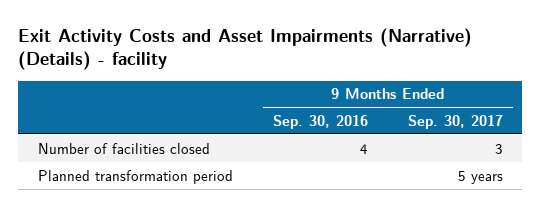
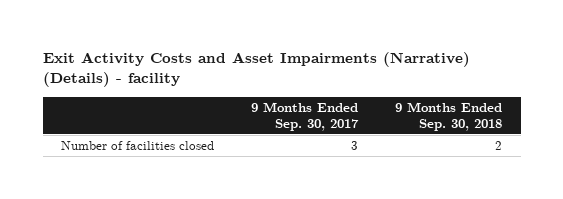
[272,114,368,129] Sep. 30, 2016 -> none
none -> [395,101,503,132] 9 Months Ended Sep. 30, 2018
[37,169,233,184] Planned transformation period -> none

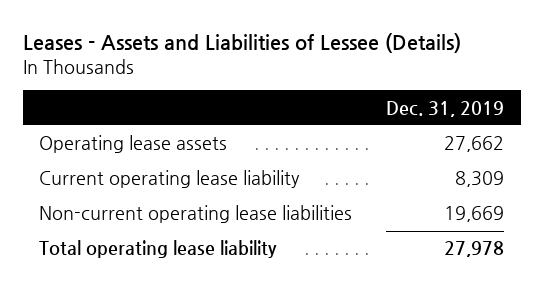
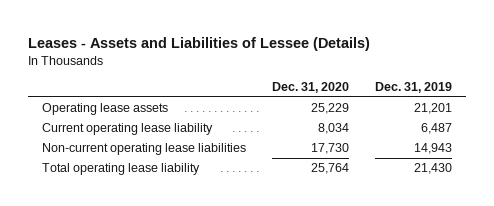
none -> [271,82,349,94] Dec. 31, 2020
[444,136,505,153] 27,662 -> [414,103,453,115] 21,201
[455,171,505,188] 8,309 -> [421,123,453,135] 6,487
[444,206,505,223] 19,669 -> [414,143,453,155] 14,943
[444,241,505,258] 27,978 -> [414,163,453,175] 21,430

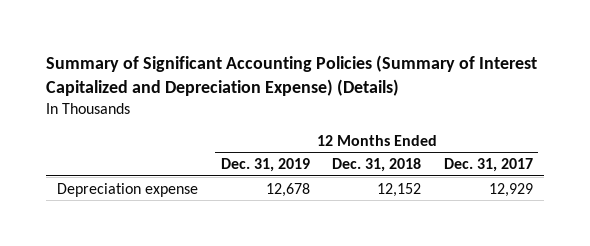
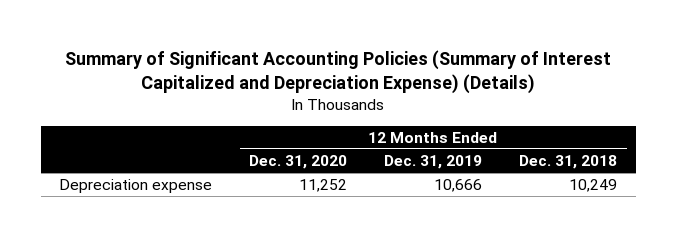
[443,157,533,172] Dec. 31, 2017 -> none
none -> [249,155,348,170] Dec. 31, 2020
[265,182,310,197] 12,678 -> [434,179,483,193] 10,666
[377,182,422,197] 12,152 -> [569,179,618,193] 10,249

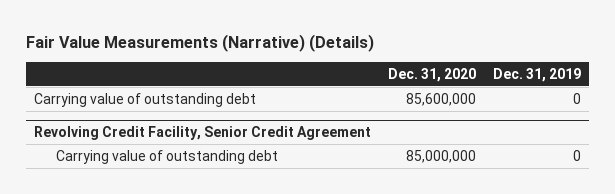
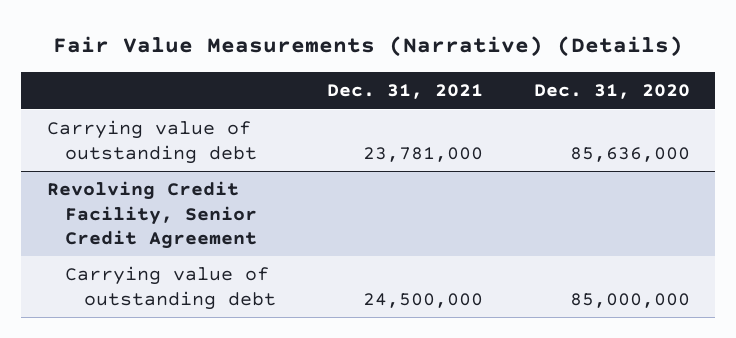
[492,67,581,82] Dec. 31, 2019 -> none
none -> [326,84,483,100] Dec. 31, 2021
[406,92,477,106] 85,600,000 -> [569,146,690,162] 85,636,000

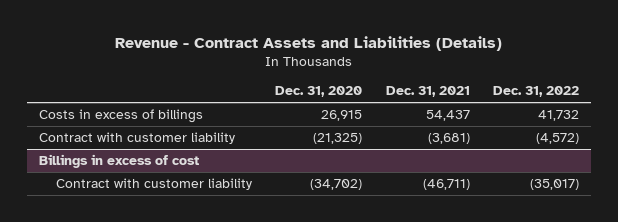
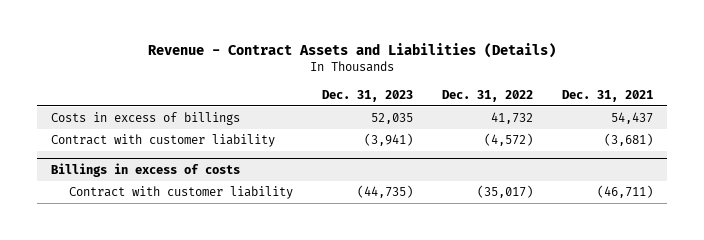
[275,86,363,98] Dec. 31, 2020 -> none
none -> [322,89,414,102] Dec. 31, 2023
[39,153,200,168] Billings in excess of cost -> [51,162,241,177] Billings in excess of costs

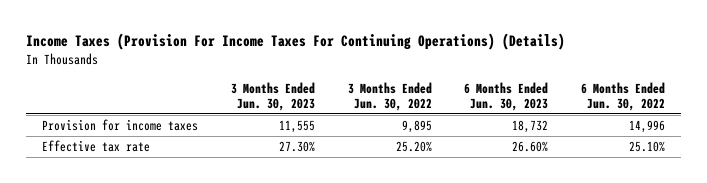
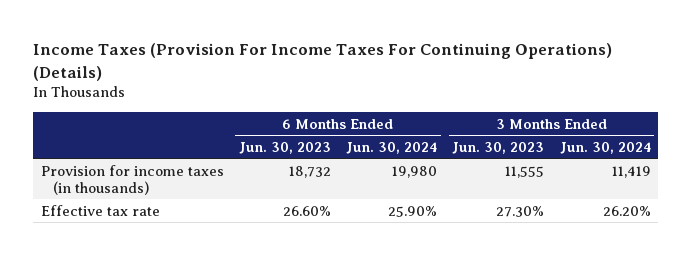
[347,81,432,111] 3 Months Ended Jun. 30, 2022 -> none
[581,81,666,111] 6 Months Ended Jun. 30, 2022 -> none
none -> [346,141,438,154] Jun. 30, 2024
none -> [559,141,651,154] Jun. 30, 2024
[41,119,198,132] Provision for income taxes -> [40,164,224,195] Provision for income taxes (in thousands)

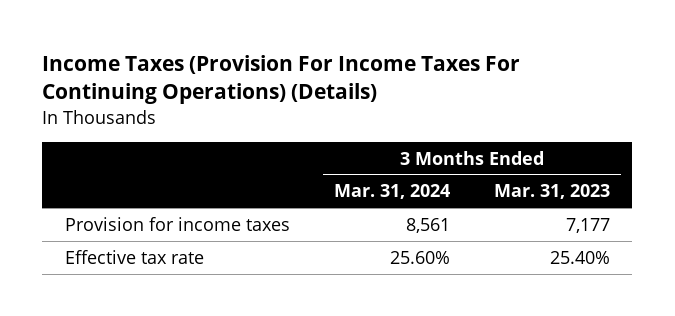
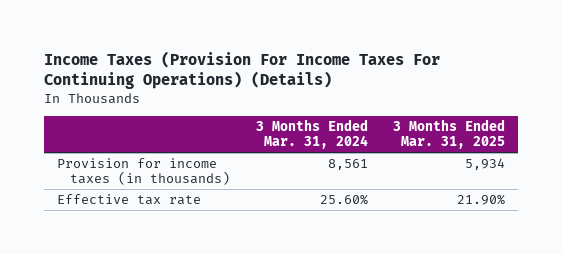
[493,184,610,200] Mar. 31, 2023 -> none
none -> [393,119,506,150] 3 Months Ended Mar. 31, 2025
[64,216,290,231] Provision for income taxes -> [57,158,230,186] Provision for income taxes (in thousands)

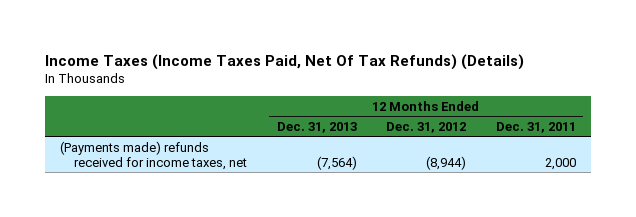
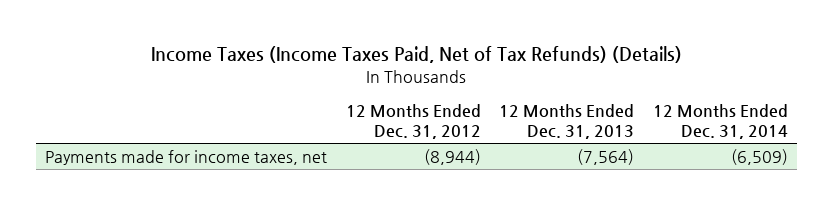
[45,53,525,70] Income Taxes (Income Taxes Paid, Net Of Tax Refunds) (Details) -> [151,46,683,64] Income Taxes (Income Taxes Paid, Net of Tax Refunds) (Details)
[495,122,576,134] Dec. 31, 2011 -> none
none -> [652,103,788,139] 12 Months Ended Dec. 31, 2014
[60,140,247,170] (Payments made) refunds received for income taxes, net -> [45,150,328,166] Payments made for income taxes, net

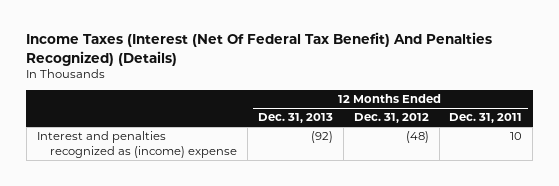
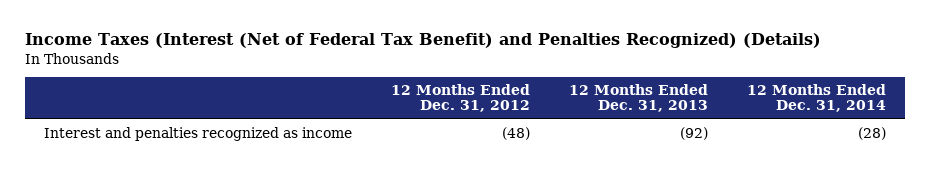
[26,32,493,66] Income Taxes (Interest (Net Of Federal Tax Benefit) And Penalties Recognized) (Details) -> [24,33,821,49] Income Taxes (Interest (Net of Federal Tax Benefit) and Penalties Recognized) (Details)
[449,113,523,124] Dec. 31, 2011 -> none
none -> [746,83,886,113] 12 Months Ended Dec. 31, 2014
[36,131,238,159] Interest and penalties recognized as (income) expense -> [44,126,353,141] Interest and penalties recognized as income

